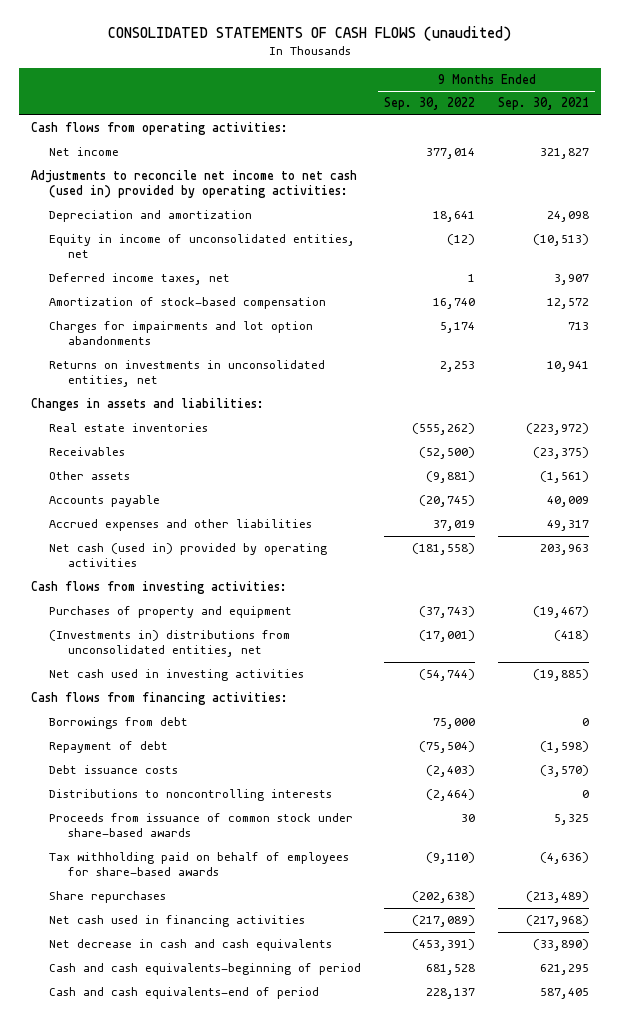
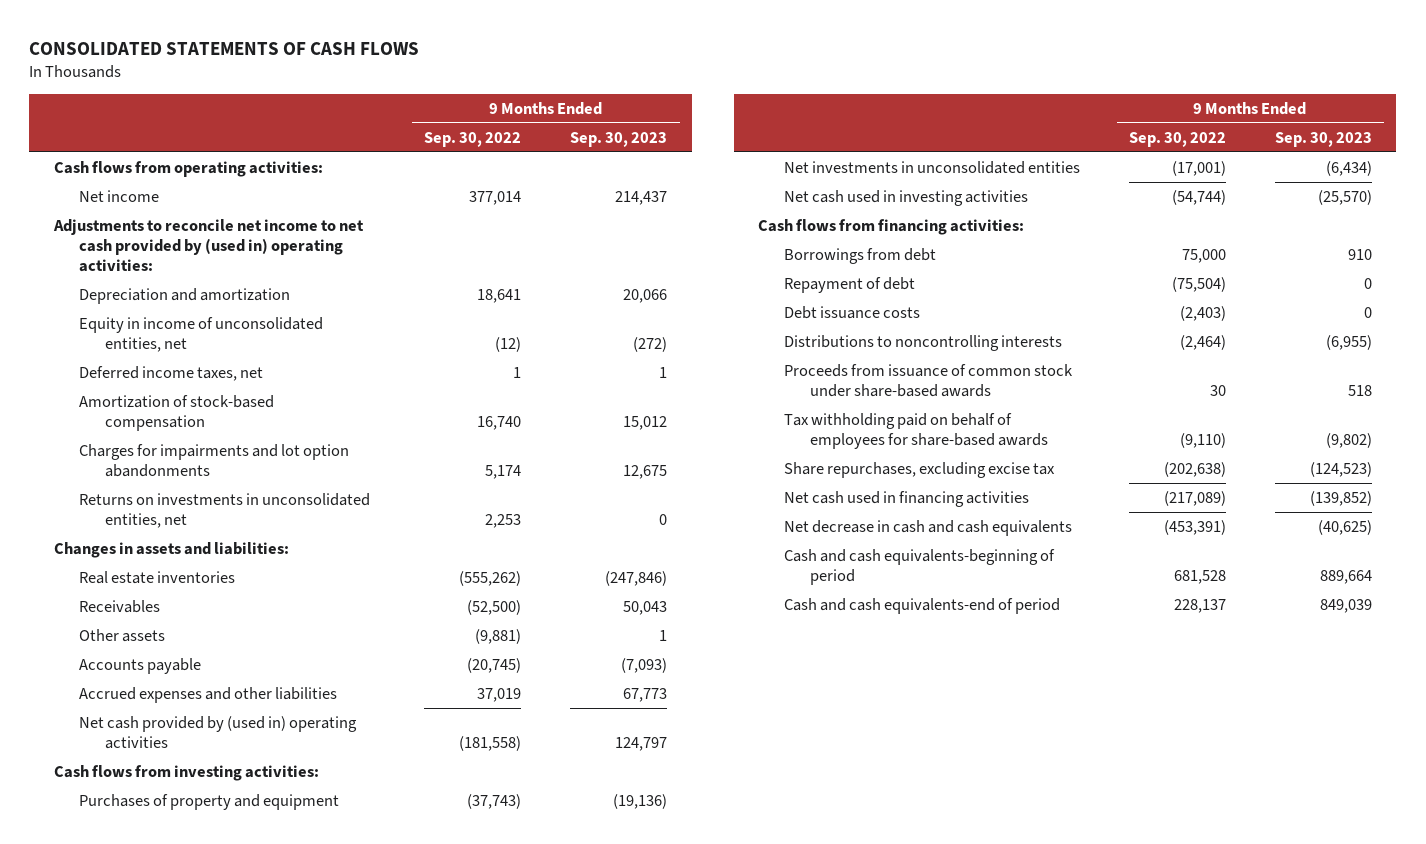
[107,26,511,42] CONSOLIDATED STATEMENTS OF CASH FLOWS (unaudited) -> [29,41,420,55] CONSOLIDATED STATEMENTS OF CASH FLOWS
[498,97,590,111] Sep. 30, 2021 -> none
none -> [570,131,668,147] Sep. 30, 2023
[30,170,357,198] Adjustments to reconcile net income to net cash (used in) provided by operating activities: -> [52,218,364,272] Adjustments to reconcile net income to net cash provided by (used in) operating activities:
[49,543,328,567] Net cash (used in) provided by operating activities -> [79,715,358,749] Net cash provided by (used in) operating activities
[49,630,291,657] (Investments in) distributions from unconsolidated entities, net -> [783,160,1080,174] Net investments in unconsolidated entities
[49,891,167,904] Share repurchases -> [783,461,1055,478] Share repurchases, excluding excise tax

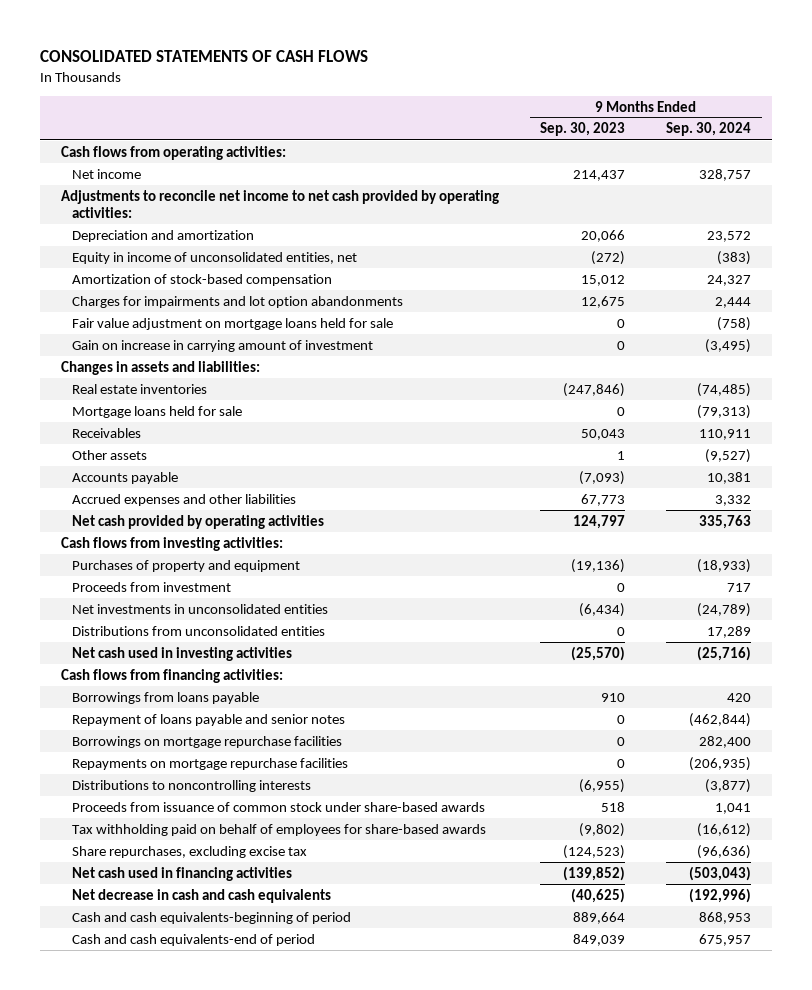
[424,131,522,147] Sep. 30, 2022 -> none
none -> [666,122,752,137] Sep. 30, 2024
[52,218,364,272] Adjustments to reconcile net income to net cash provided by (used in) operating activities: -> [60,189,499,218] Adjustments to reconcile net income to net cash provided by operating activities:
[79,365,264,381] Deferred income taxes, net -> none
[79,492,371,528] Returns on investments in unconsolidated entities, net -> none
none -> [72,317,394,330] Fair value adjustment on mortgage loans held for sale
none -> [72,339,374,352] Gain on increase in carrying amount of investment
none -> [72,405,243,418] Mortgage loans held for sale
[79,715,358,749] Net cash provided by (used in) operating activities -> [72,514,325,529] Net cash provided by operating activities
none -> [72,581,232,592] Proceeds from investment
none -> [72,625,326,636] Distributions from unconsolidated entities
[783,247,936,264] Borrowings from debt -> none
[783,276,915,293] Repayment of debt -> none
[783,305,920,319] Debt issuance costs -> none
none -> [72,691,260,704] Borrowings from loans payable
none -> [72,713,346,726] Repayment of loans payable and senior notes
none -> [72,735,343,748] Borrowings on mortgage repurchase facilities
none -> [72,757,349,770] Repayments on mortgage repurchase facilities

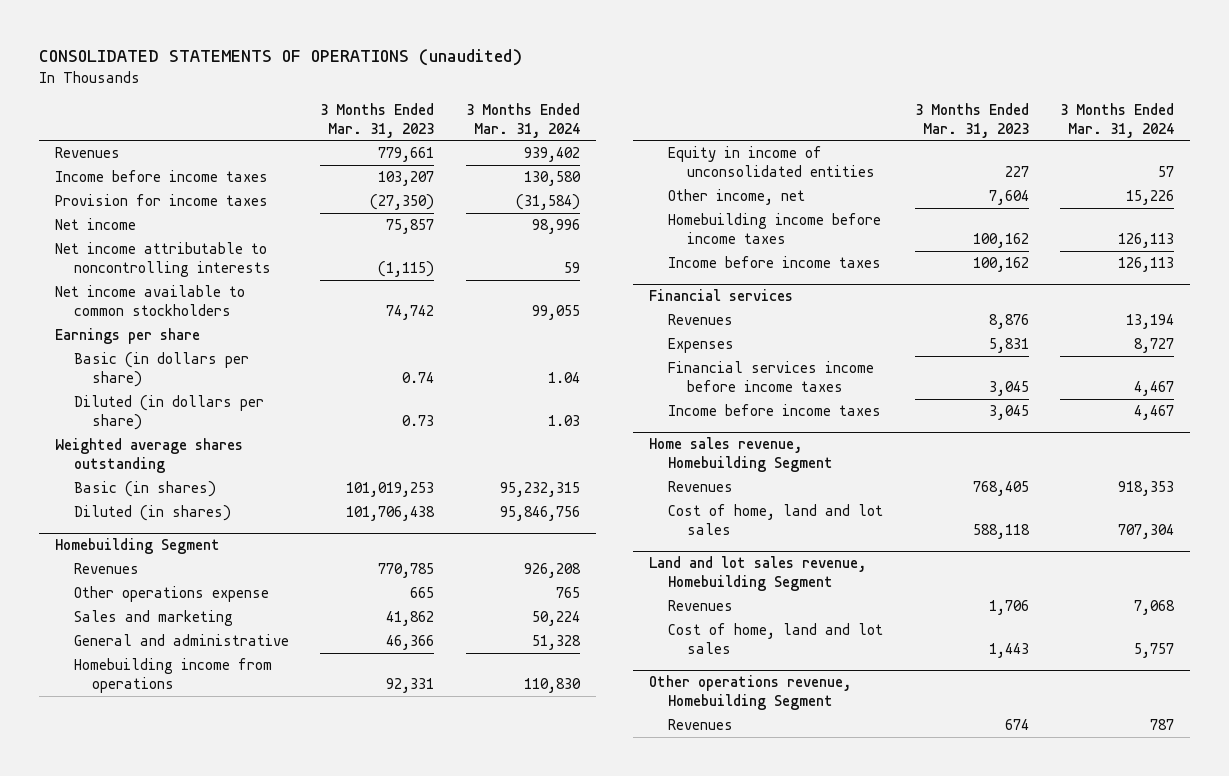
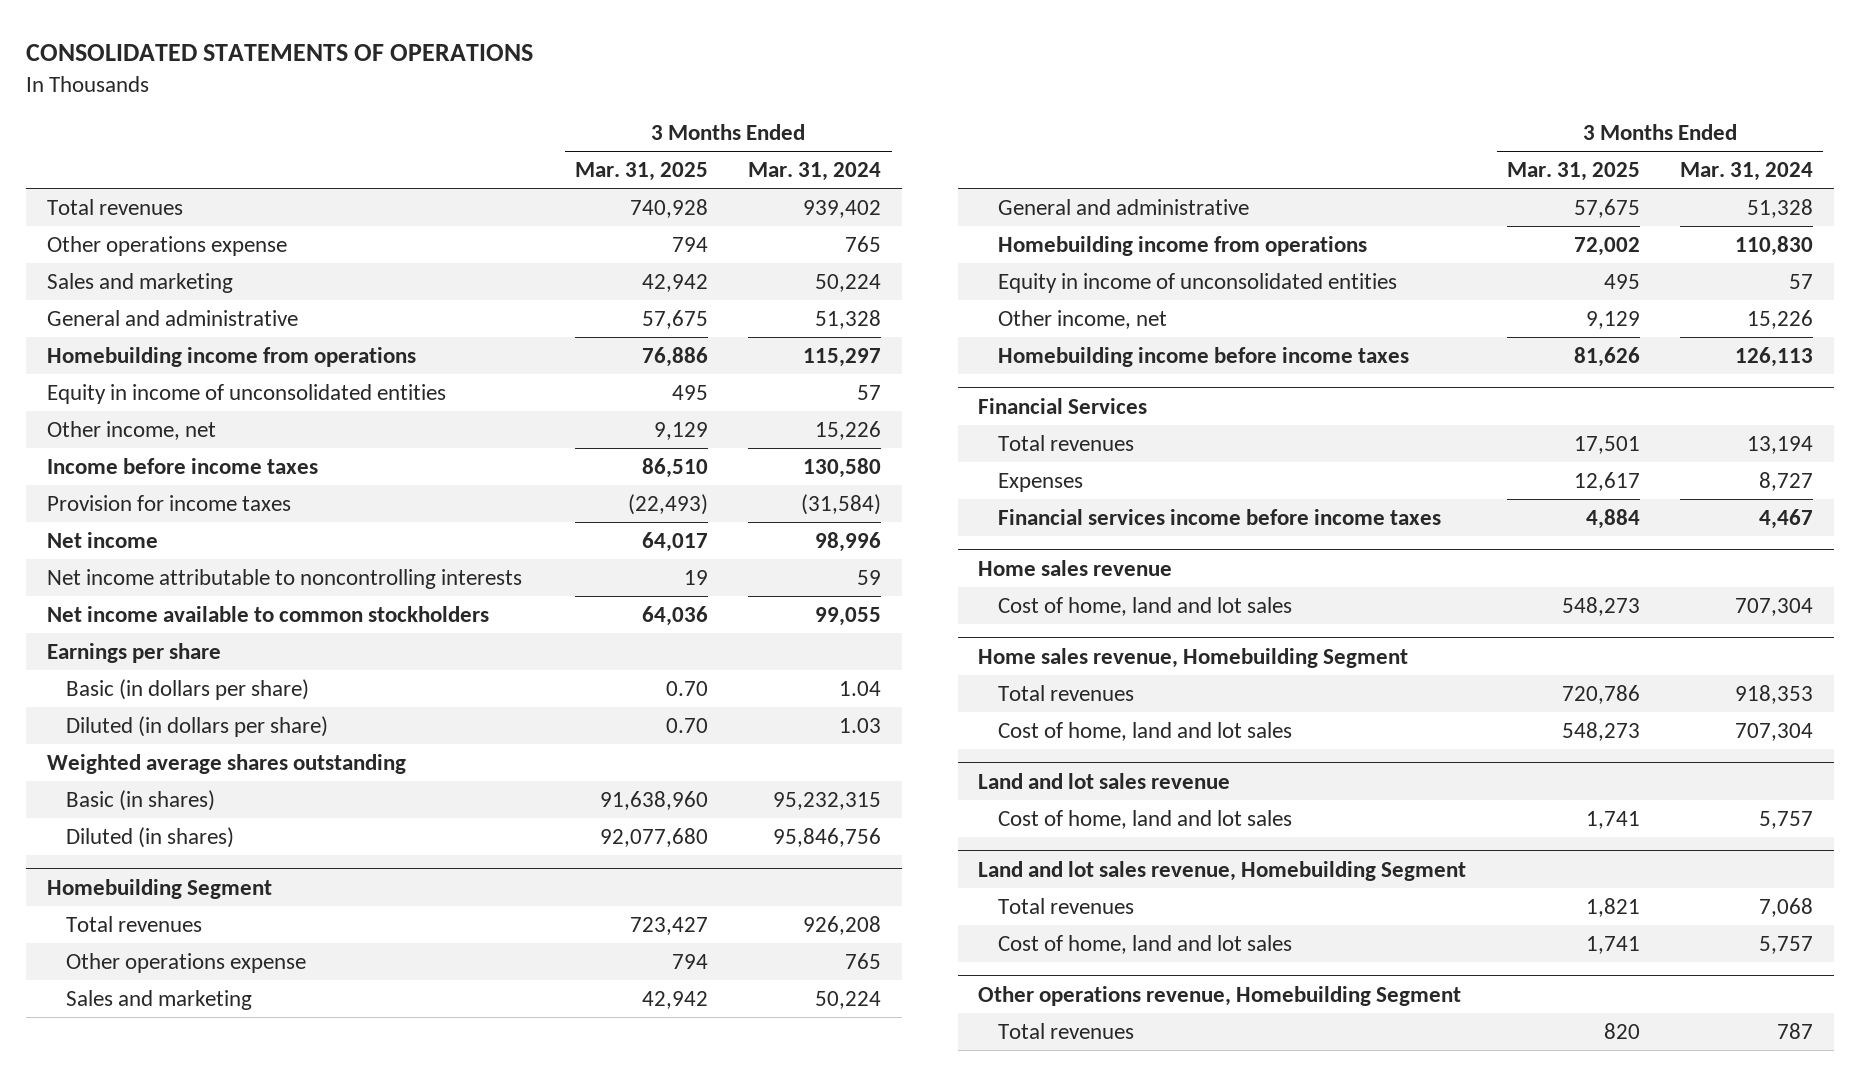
[38,49,522,67] CONSOLIDATED STATEMENTS OF OPERATIONS (unaudited) -> [26,44,534,62] CONSOLIDATED STATEMENTS OF OPERATIONS
[320,103,435,138] 3 Months Ended Mar. 31, 2023 -> none
none -> [575,162,709,182] Mar. 31, 2025
[54,147,120,159] Revenues -> [46,198,183,215] Total revenues
none -> [46,235,287,256] Other operations expense
none -> [46,272,233,293] Sales and marketing
none -> [46,309,298,326] General and administrative
none -> [46,346,416,367] Homebuilding income from operations
none -> [46,383,446,404] Equity in income of unconsolidated entities
none -> [46,420,216,440] Other income, net
[73,563,139,575] Revenues -> [65,915,202,932] Total revenues
[668,256,882,269] Income before income taxes -> none
[649,289,794,302] Financial services -> [978,397,1148,414] Financial Services
[668,314,734,326] Revenues -> [997,434,1134,451] Total revenues
[668,404,882,417] Income before income taxes -> none
none -> [978,559,1173,576] Home sales revenue
none -> [997,596,1292,616] Cost of home, land and lot sales
[668,481,734,493] Revenues -> [997,684,1134,701] Total revenues
none -> [978,772,1231,789] Land and lot sales revenue
none -> [997,809,1292,829] Cost of home, land and lot sales
[668,600,734,612] Revenues -> [997,897,1134,914] Total revenues
[668,719,734,731] Revenues -> [997,1022,1134,1039] Total revenues

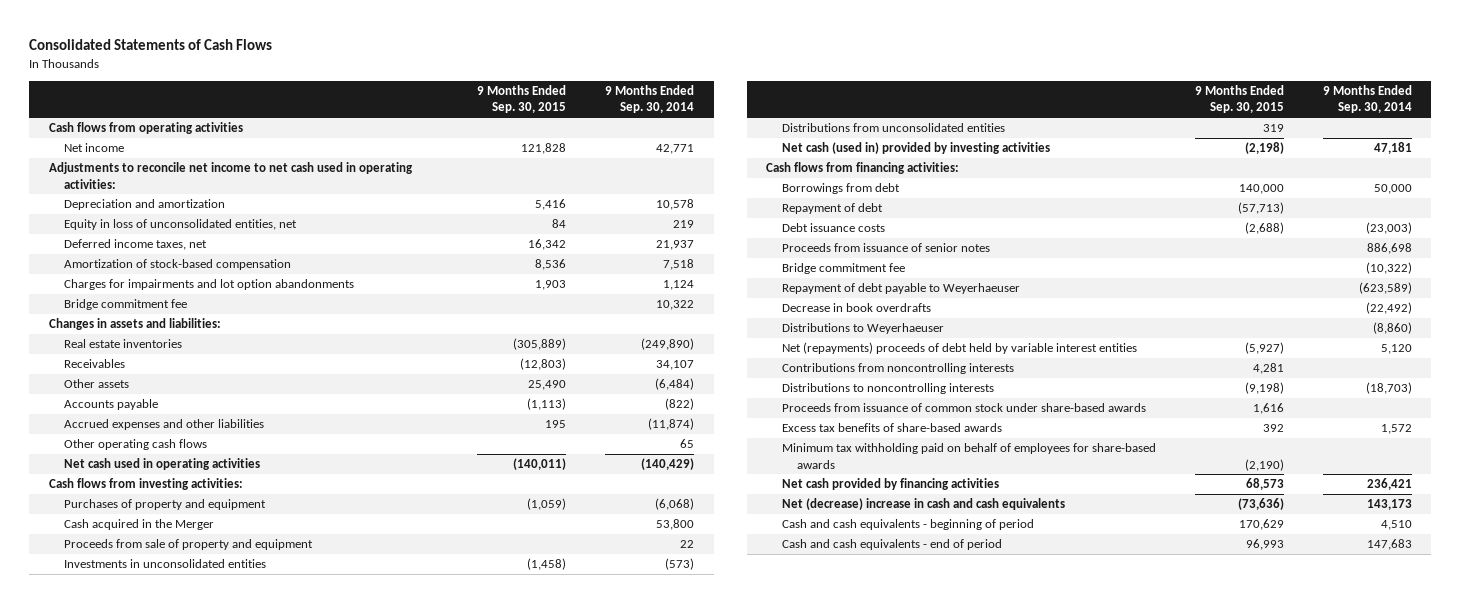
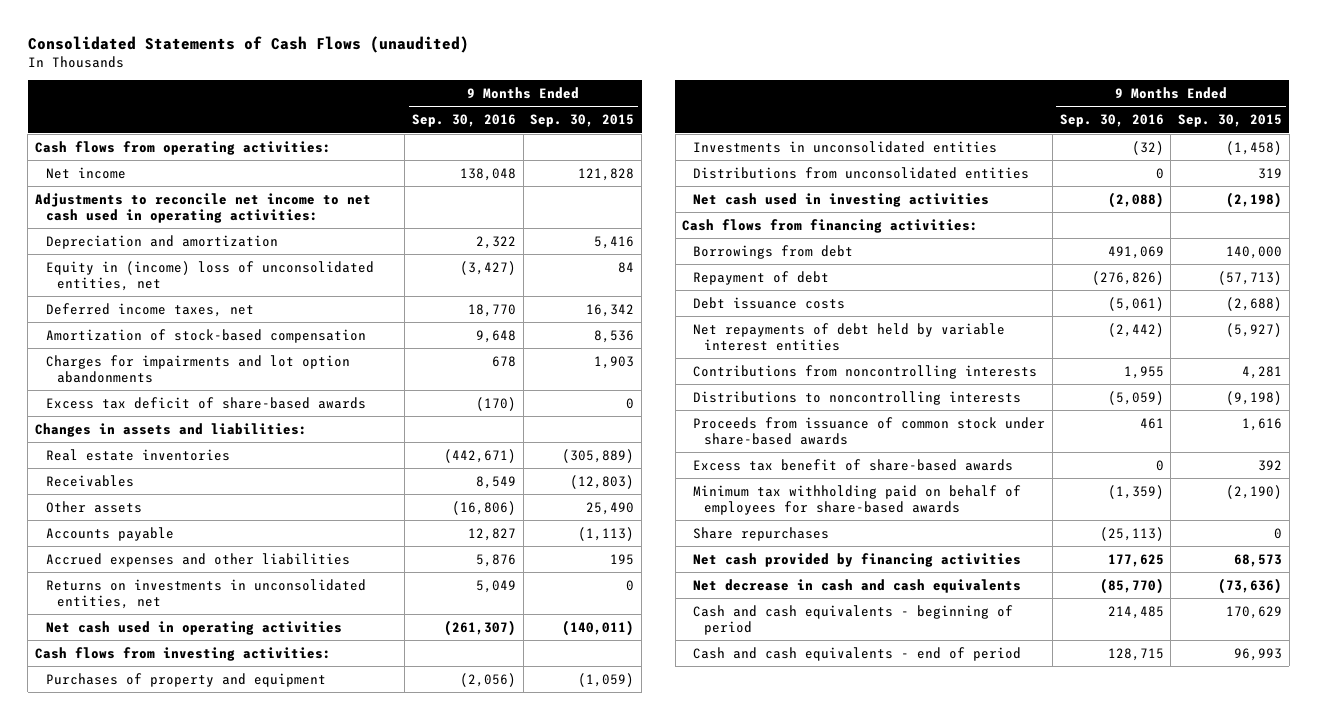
[29,38,273,50] Consolidated Statements of Cash Flows -> [27,35,469,53] Consolidated Statements of Cash Flows (unaudited)
[605,85,695,114] 9 Months Ended Sep. 30, 2014 -> none
none -> [412,114,517,128] Sep. 30, 2016
[48,122,243,135] Cash flows from operating activities -> [34,140,331,155] Cash flows from operating activities:
[64,219,298,231] Equity in loss of unconsolidated entities, net -> [45,260,374,291] Equity in (income) loss of unconsolidated entities, net
[64,299,188,311] Bridge commitment fee -> none
none -> [45,396,366,409] Excess tax deficit of share-based awards
[64,439,208,451] Other operating cash flows -> none
none -> [45,578,366,609] Returns on investments in unconsolidated entities, net
[64,519,215,531] Cash acquired in the Merger -> none
[64,539,314,551] Proceeds from sale of property and equipment -> none
[781,142,1050,155] Net cash (used in) provided by investing activities -> [693,192,990,207] Net cash used in investing activities
[781,243,990,253] Proceeds from issuance of senior notes -> none
[781,263,905,275] Bridge commitment fee -> none
[781,283,1020,295] Repayment of debt payable to Weyerhaeuser -> none
[781,303,931,313] Decrease in book overdrafts -> none
[781,323,944,335] Distributions to Weyerhaeuser -> none
[781,342,1137,355] Net (repayments) proceeds of debt held by variable interest entities -> [693,322,1006,351] Net repayments of debt held by variable interest entities
[781,423,1002,433] Excess tax benefits of share-based awards -> [693,458,1014,471] Excess tax benefit of share-based awards
none -> [693,526,830,541] Share repurchases
[781,498,1065,511] Net (decrease) increase in cash and cash equivalents -> [693,578,1022,593] Net decrease in cash and cash equivalents

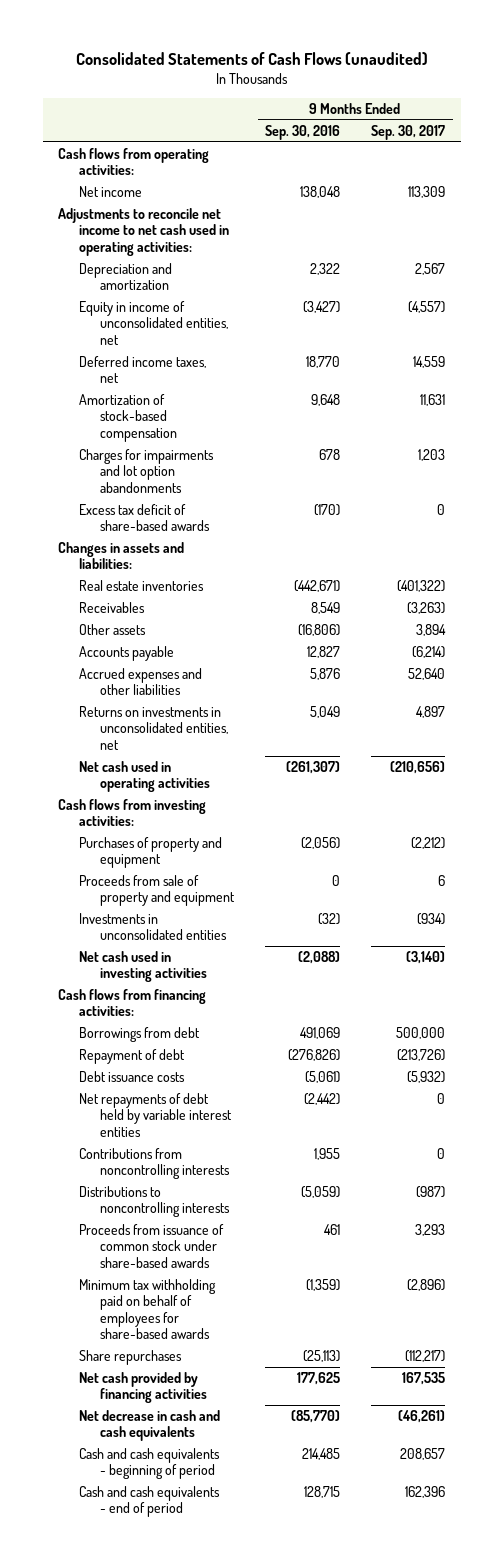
[530,114,635,128] Sep. 30, 2015 -> none
none -> [371,124,446,140] Sep. 30, 2017
[45,260,374,291] Equity in (income) loss of unconsolidated entities, net -> [79,301,229,345] Equity in income of unconsolidated entities, net
none -> [79,875,236,907] Proceeds from sale of property and equipment
[693,166,1030,179] Distributions from unconsolidated entities -> none
[693,458,1014,471] Excess tax benefit of share-based awards -> none

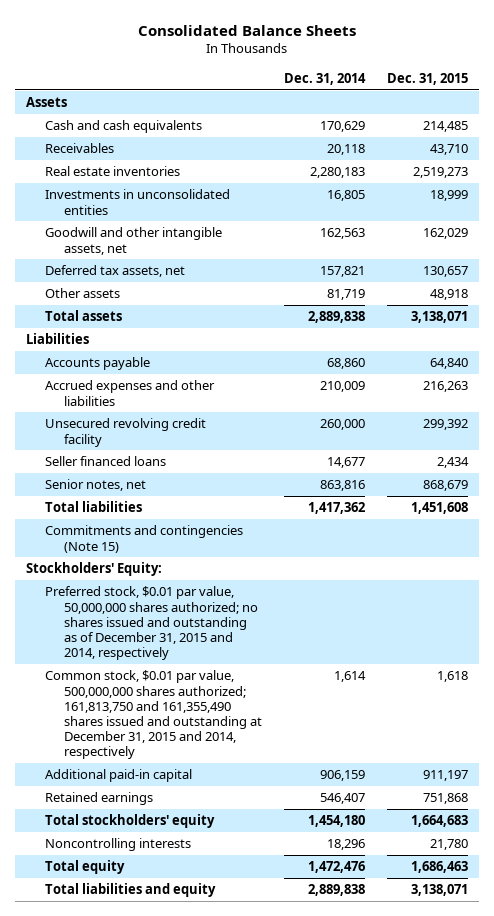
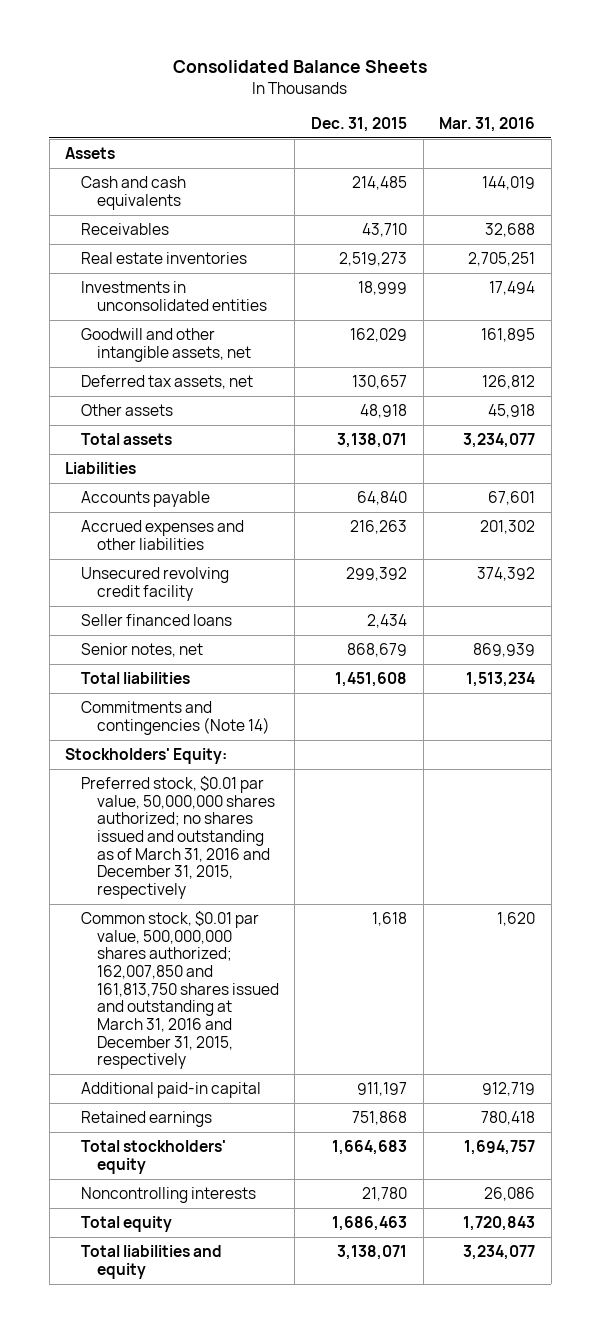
[283,72,366,85] Dec. 31, 2014 -> none
none -> [439,117,536,133] Mar. 31, 2016
[44,525,243,553] Commitments and contingencies (Note 15) -> [81,701,270,735] Commitments and contingencies (Note 14)
[44,586,258,660] Preferred stock, $0.01 par value, 50,000,000 shares authorized; no shares issued and outstanding as of December 31, 2015 and 2014, respectively -> [81,776,275,899] Preferred stock, $0.01 par value, 50,000,000 shares authorized; no shares issued and outstanding as of March 31, 2016 and December 31, 2015, respectively
[44,670,262,760] Common stock, $0.01 par value, 500,000,000 shares authorized; 161,813,750 and 161,355,490 shares issued and outstanding at December 31, 2015 and 2014, respectively -> [81,911,279,1070] Common stock, $0.01 par value, 500,000,000 shares authorized; 162,007,850 and 161,813,750 shares issued and outstanding at March 31, 2016 and December 31, 2015, respectively

